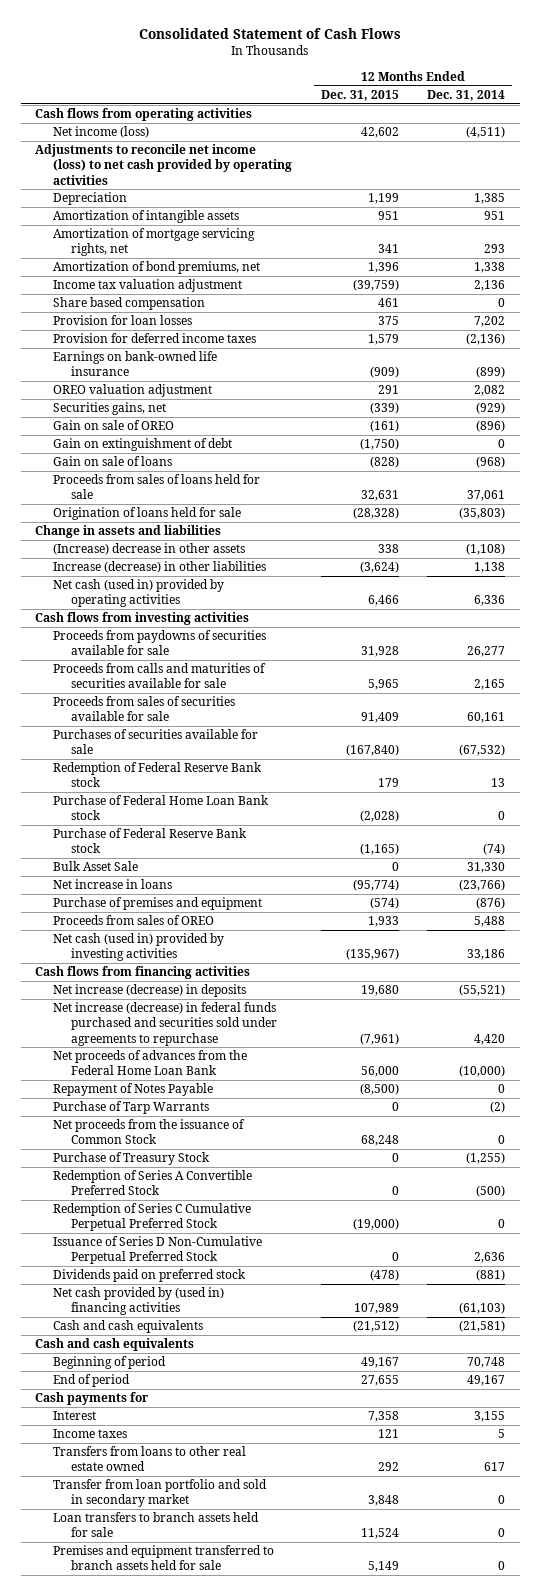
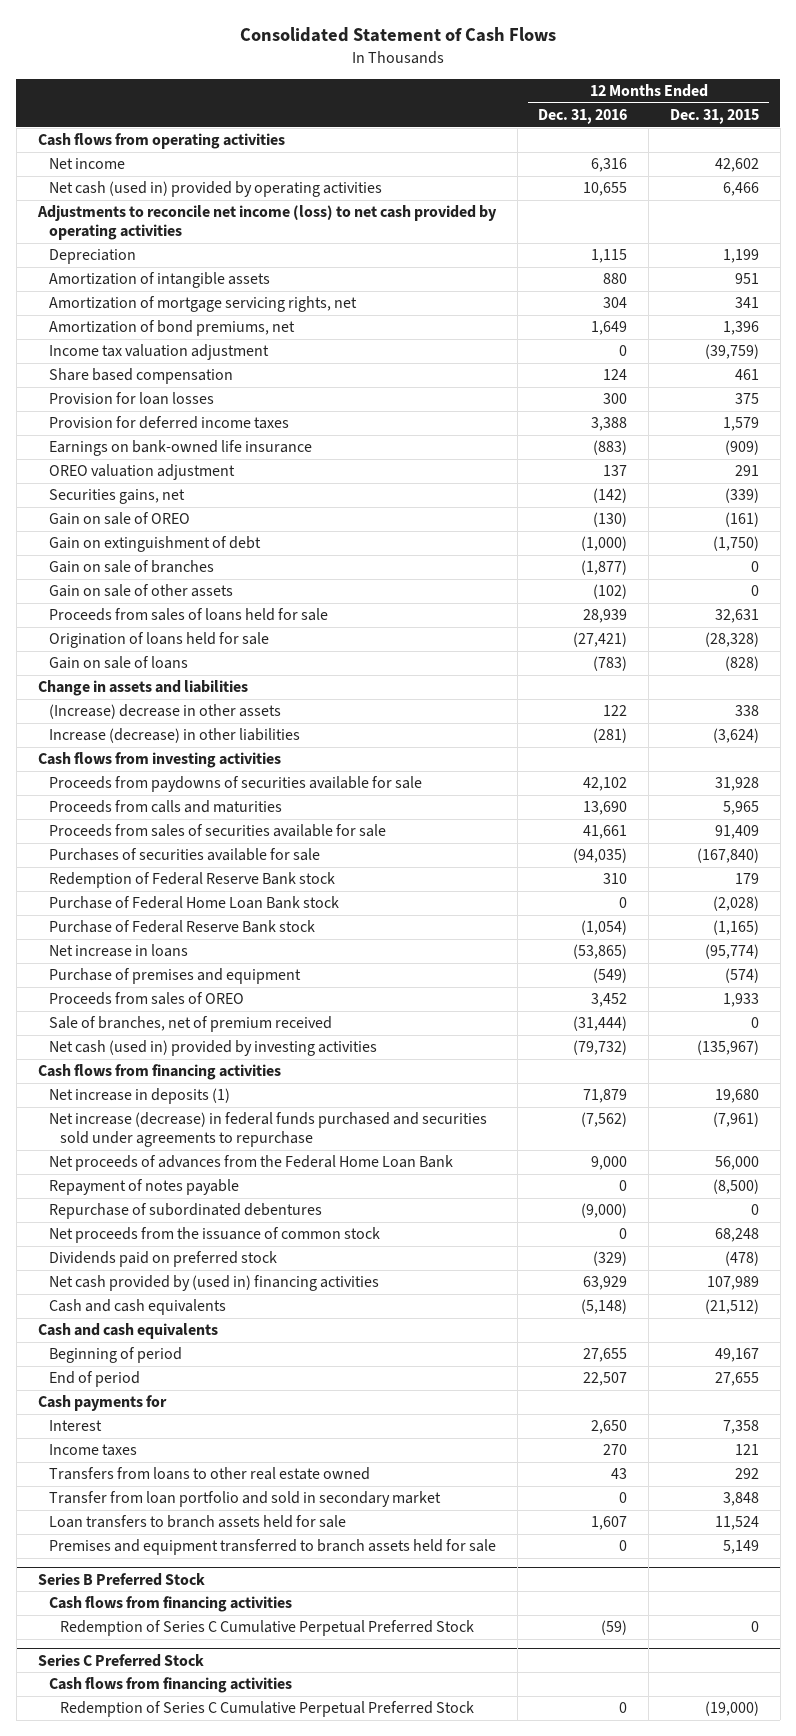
[427,89,506,101] Dec. 31, 2014 -> none
none -> [538,109,628,125] Dec. 31, 2016
[53,126,150,139] Net income (loss) -> [48,158,125,170] Net income
[53,579,225,608] Net cash (used in) provided by operating activities -> [48,181,382,198] Net cash (used in) provided by operating activities
none -> [48,560,214,574] Gain on sale of branches
none -> [48,584,233,598] Gain on sale of other assets
[53,456,173,467] Gain on sale of loans -> [48,656,188,670] Gain on sale of loans
[53,663,267,689] Proceeds from calls and maturities of securities available for sale -> [48,800,282,814] Proceeds from calls and maturities
[53,861,139,872] Bulk Asset Sale -> none
none -> [48,1016,332,1033] Sale of branches, net of premium received
[53,984,247,998] Net increase (decrease) in deposits -> [48,1088,230,1105] Net increase in deposits (1)
[53,1101,210,1115] Purchase of Tarp Warrants -> none
[53,1152,211,1166] Purchase of Treasury Stock -> none
[53,1170,253,1196] Redemption of Series A Convertible Preferred Stock -> none
[53,1203,252,1232] Redemption of Series C Cumulative Perpetual Preferred Stock -> none
[53,1236,263,1265] Issuance of Series D Non-Cumulative Perpetual Preferred Stock -> none
[53,1083,214,1097] Repayment of Notes Payable -> [48,1179,239,1196] Repayment of notes payable
none -> [48,1203,322,1220] Repurchase of subordinated debentures
[53,1119,246,1145] Net proceeds from the issuance of Common Stock -> [48,1227,380,1244] Net proceeds from the issuance of common stock
none -> [37,1572,205,1586] Series B Preferred Stock
none -> [48,1596,292,1613] Cash flows from financing activities
none -> [60,1620,475,1637] Redemption of Series C Cumulative Perpetual Preferred Stock
none -> [37,1653,204,1667] Series C Preferred Stock
none -> [48,1677,292,1694] Cash flows from financing activities
none -> [60,1701,475,1718] Redemption of Series C Cumulative Perpetual Preferred Stock

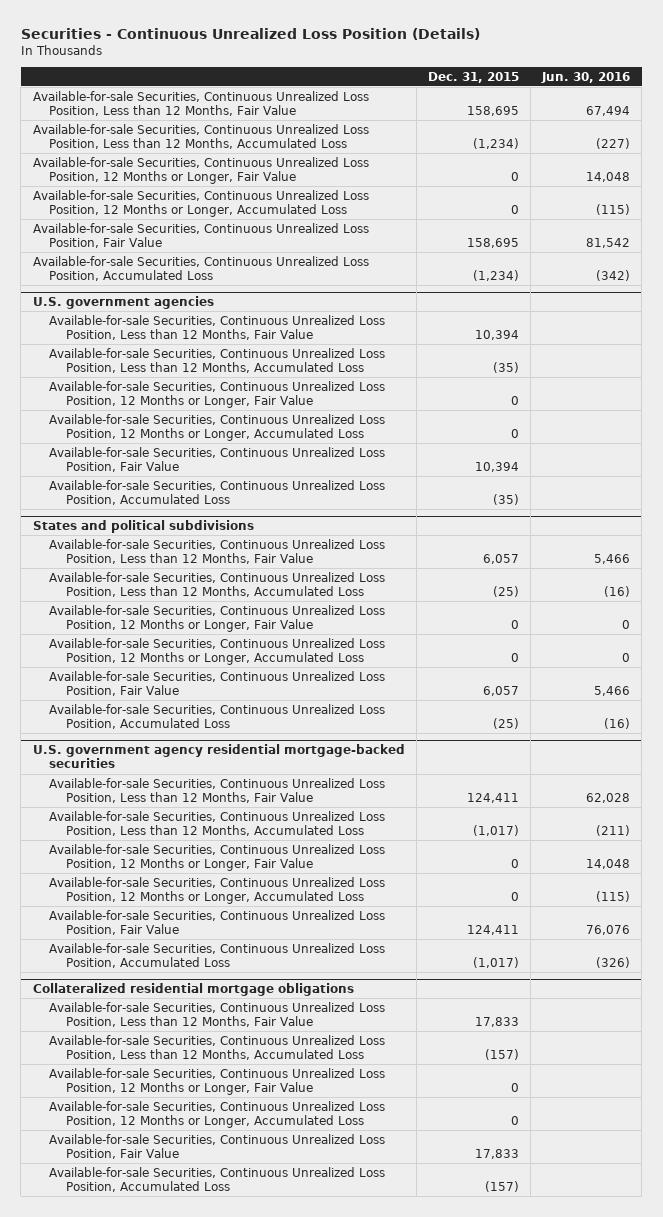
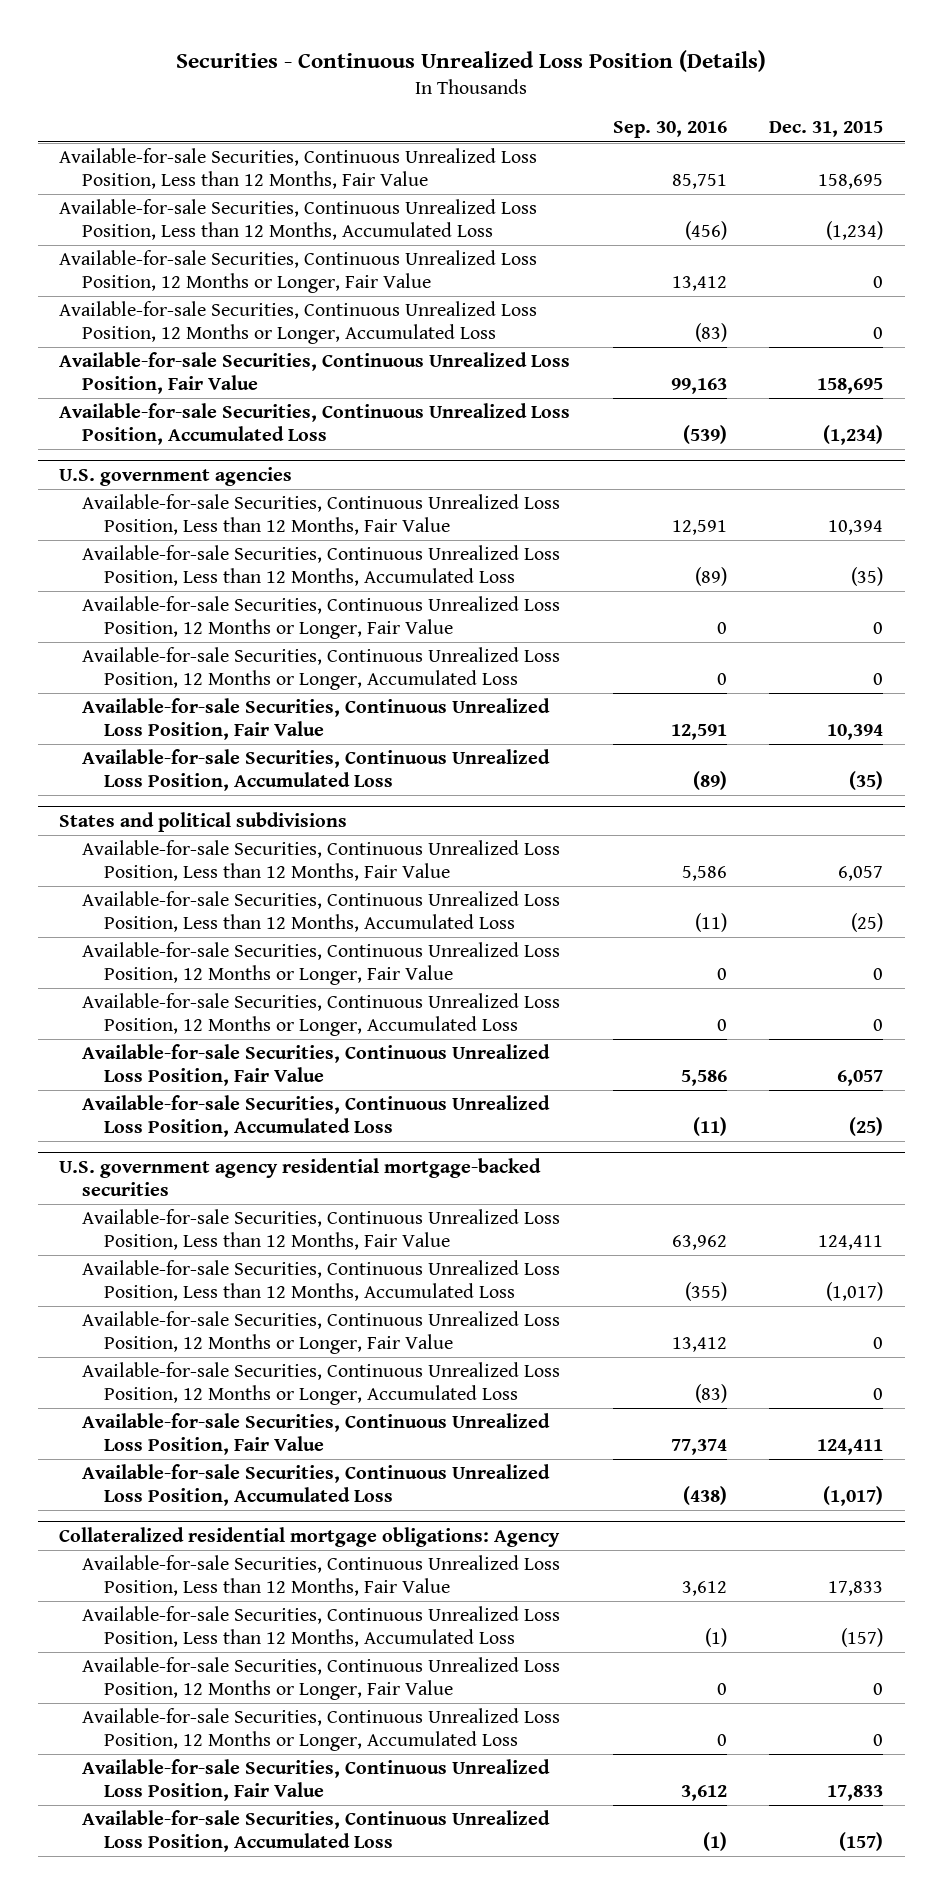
[541,71,631,83] Jun. 30, 2016 -> none
none -> [612,121,727,139] Sep. 30, 2016
[32,982,354,996] Collateralized residential mortgage obligations -> [58,1526,560,1547] Collateralized residential mortgage obligations: Agency

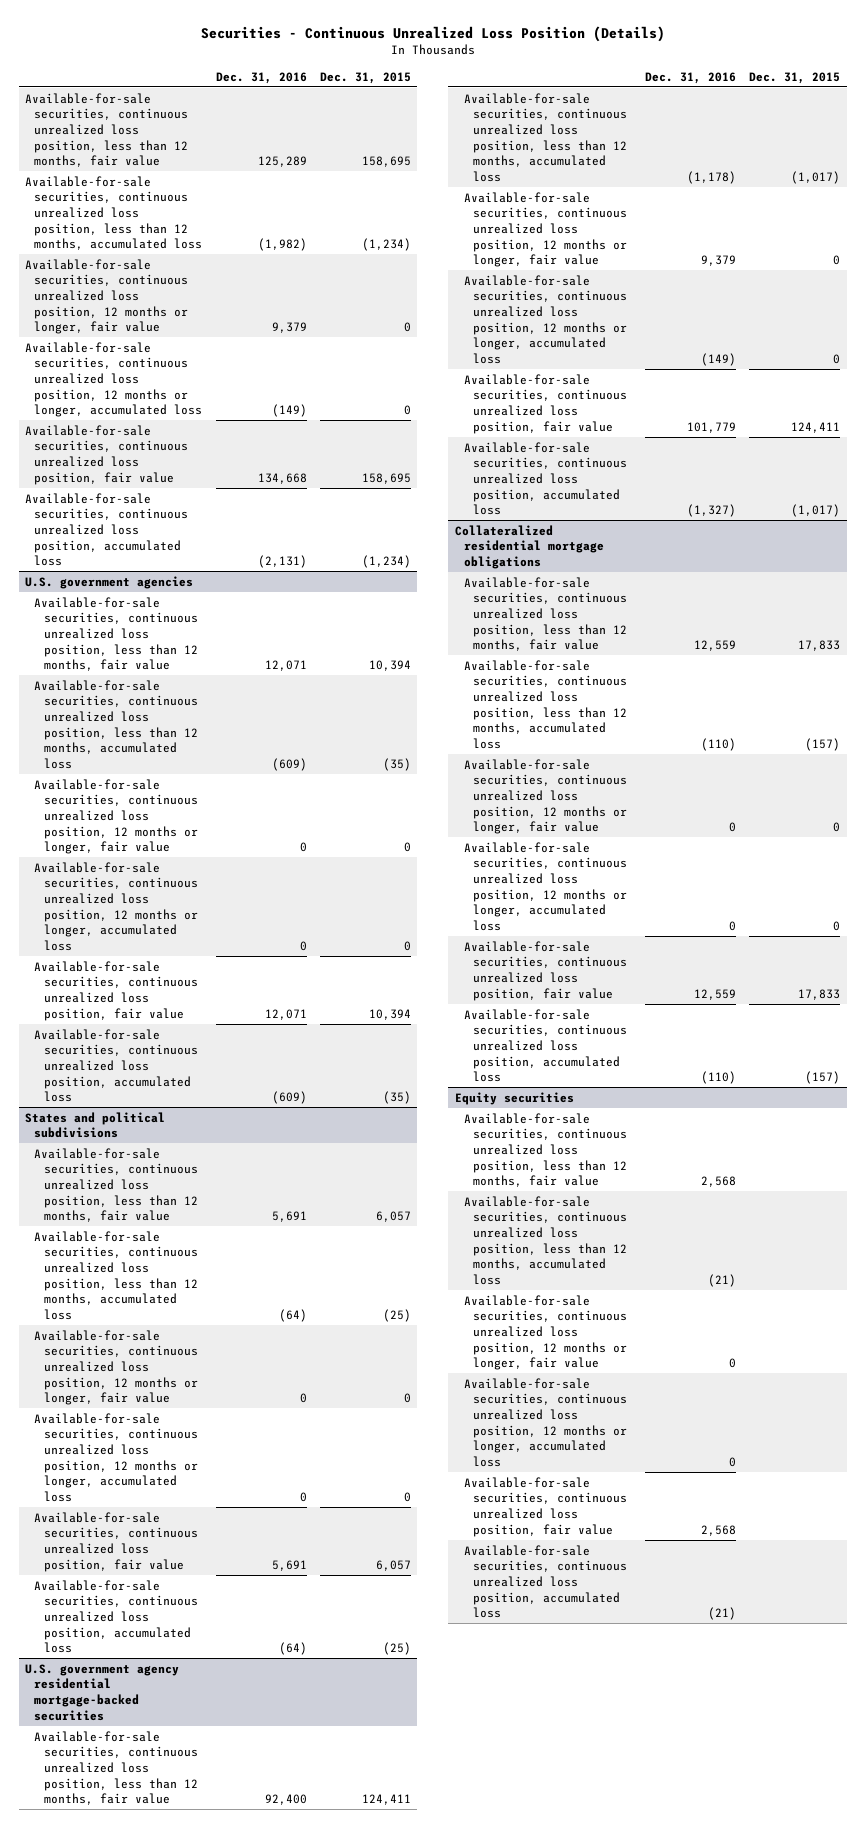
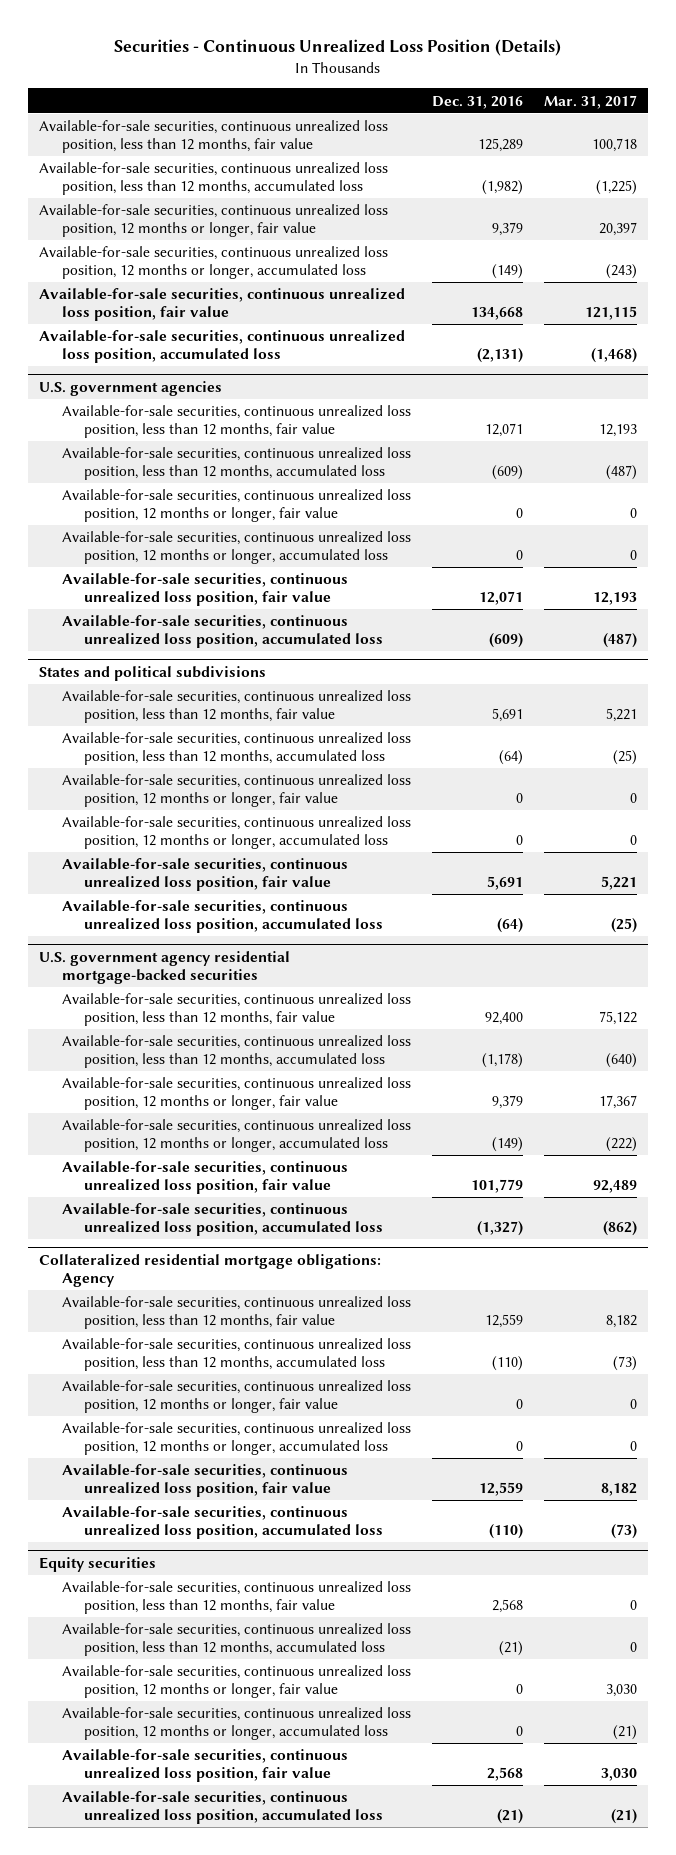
[319,71,411,84] Dec. 31, 2015 -> none
none -> [544,94,638,109] Mar. 31, 2017
[454,524,604,569] Collateralized residential mortgage obligations -> [38,1254,381,1288] Collateralized residential mortgage obligations: Agency

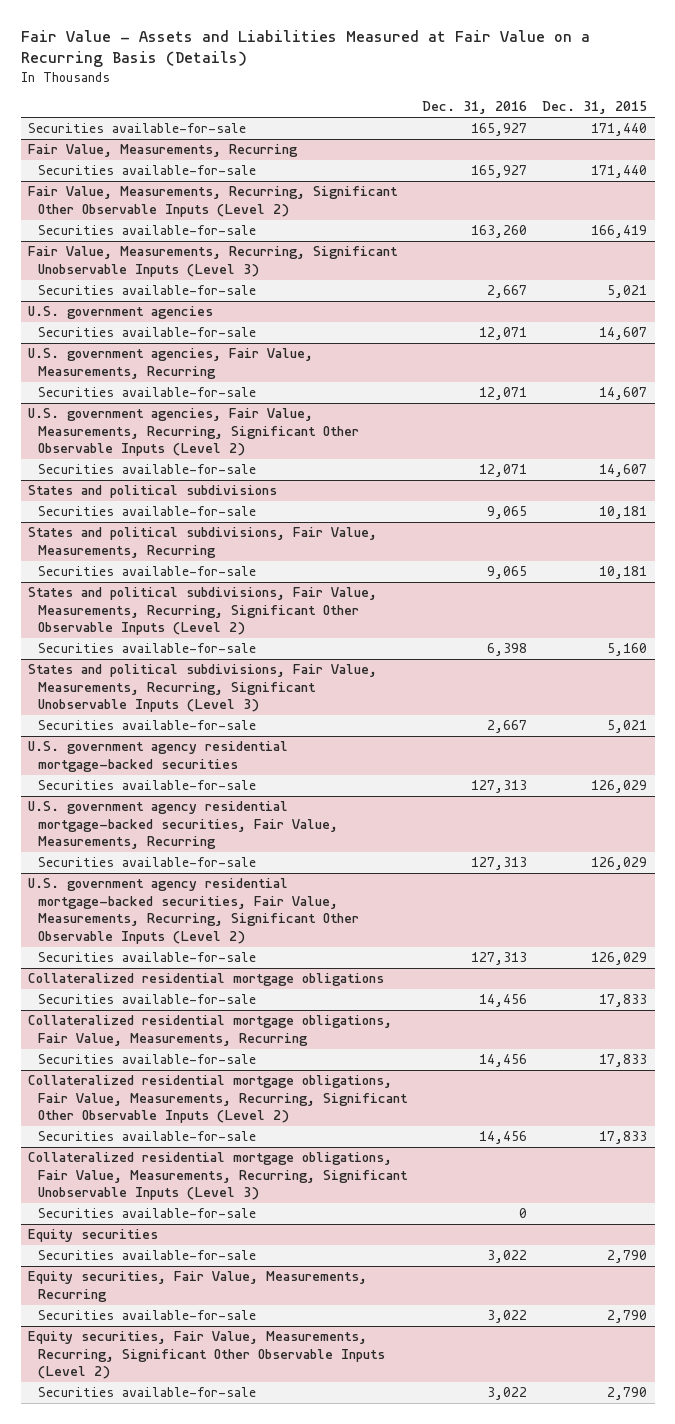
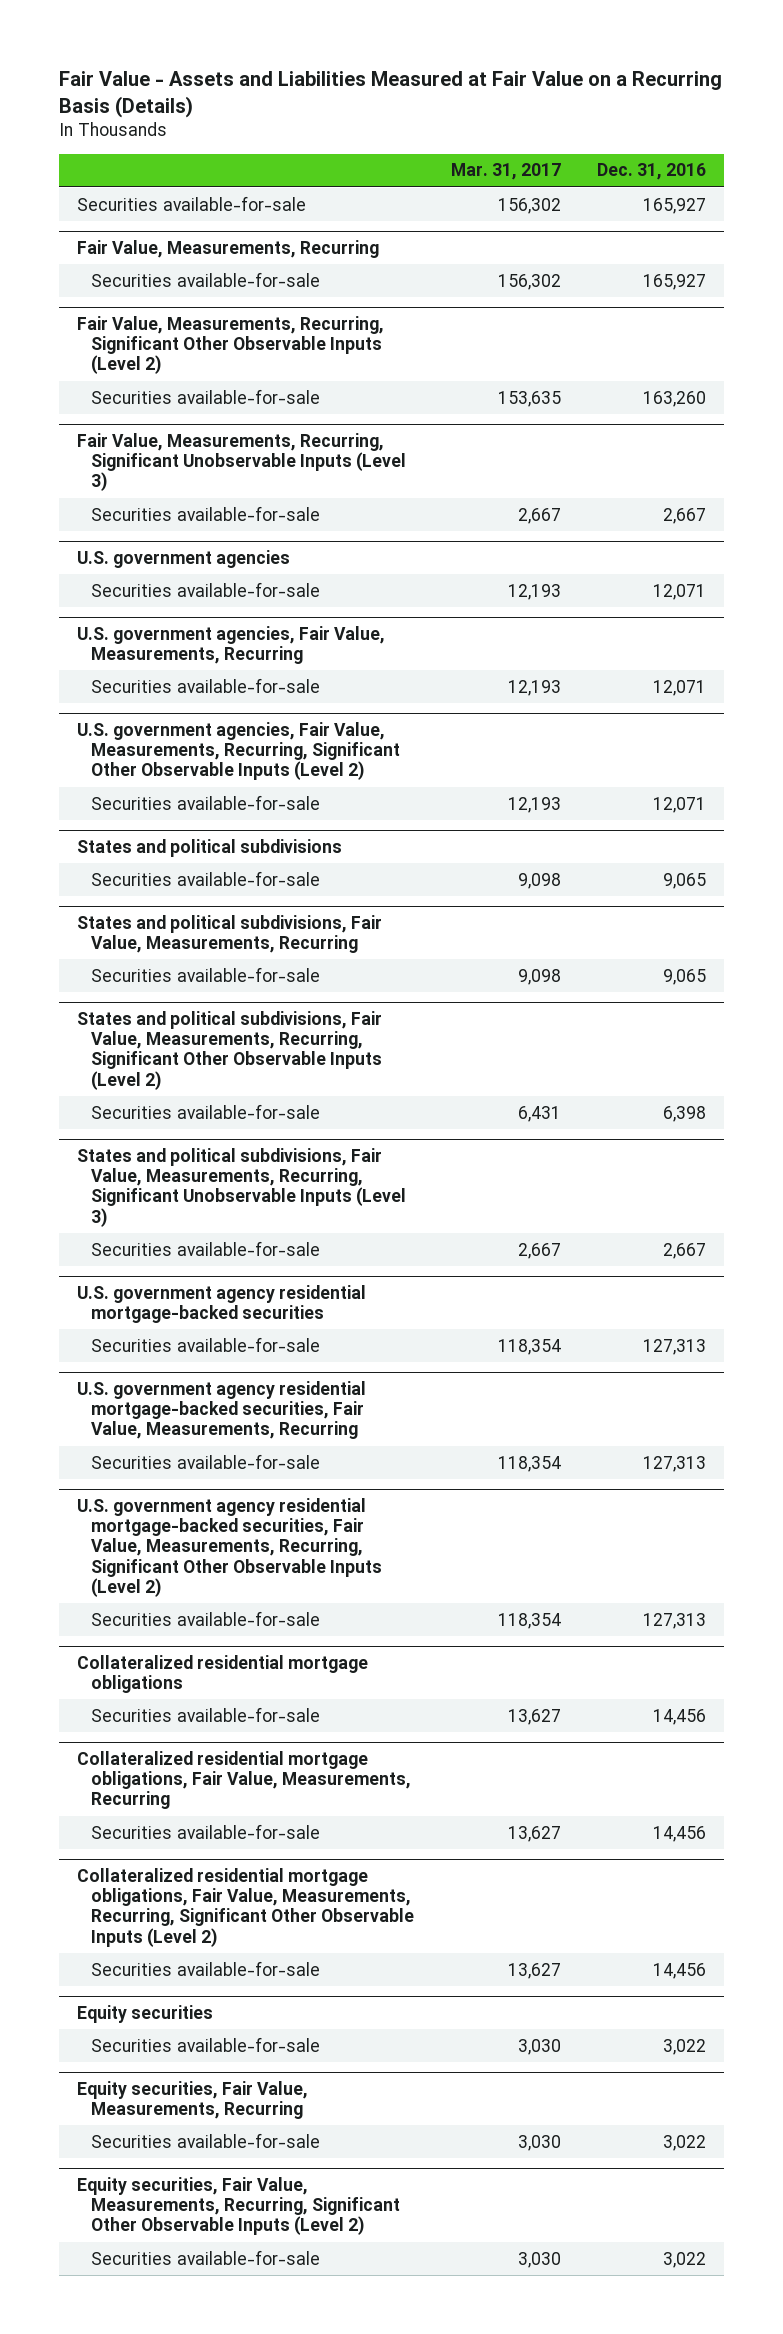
[542,101,648,115] Dec. 31, 2015 -> none
none -> [450,163,561,181] Mar. 31, 2017
[28,1152,409,1201] Collateralized residential mortgage obligations, Fair Value, Measurements, Recurring, Significant Unobservable Inputs (Level 3) -> none
[38,1208,257,1219] Securities available-for-sale -> none

